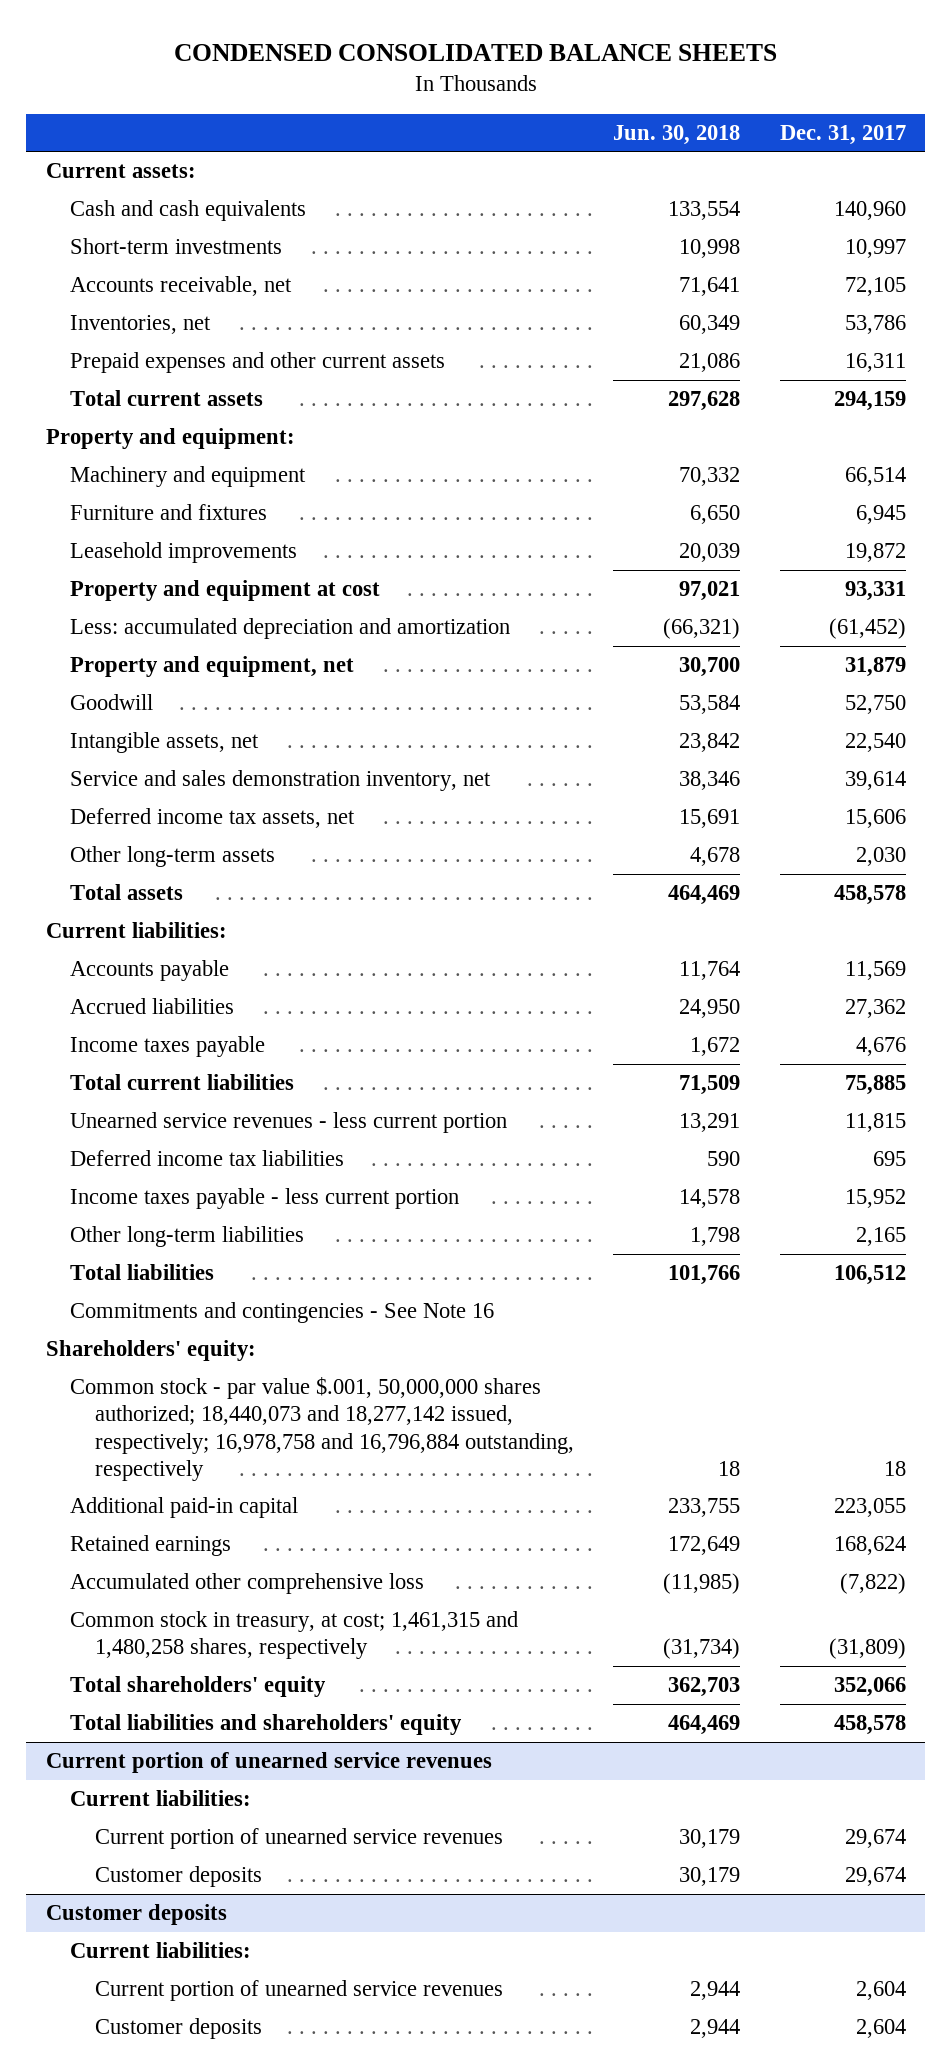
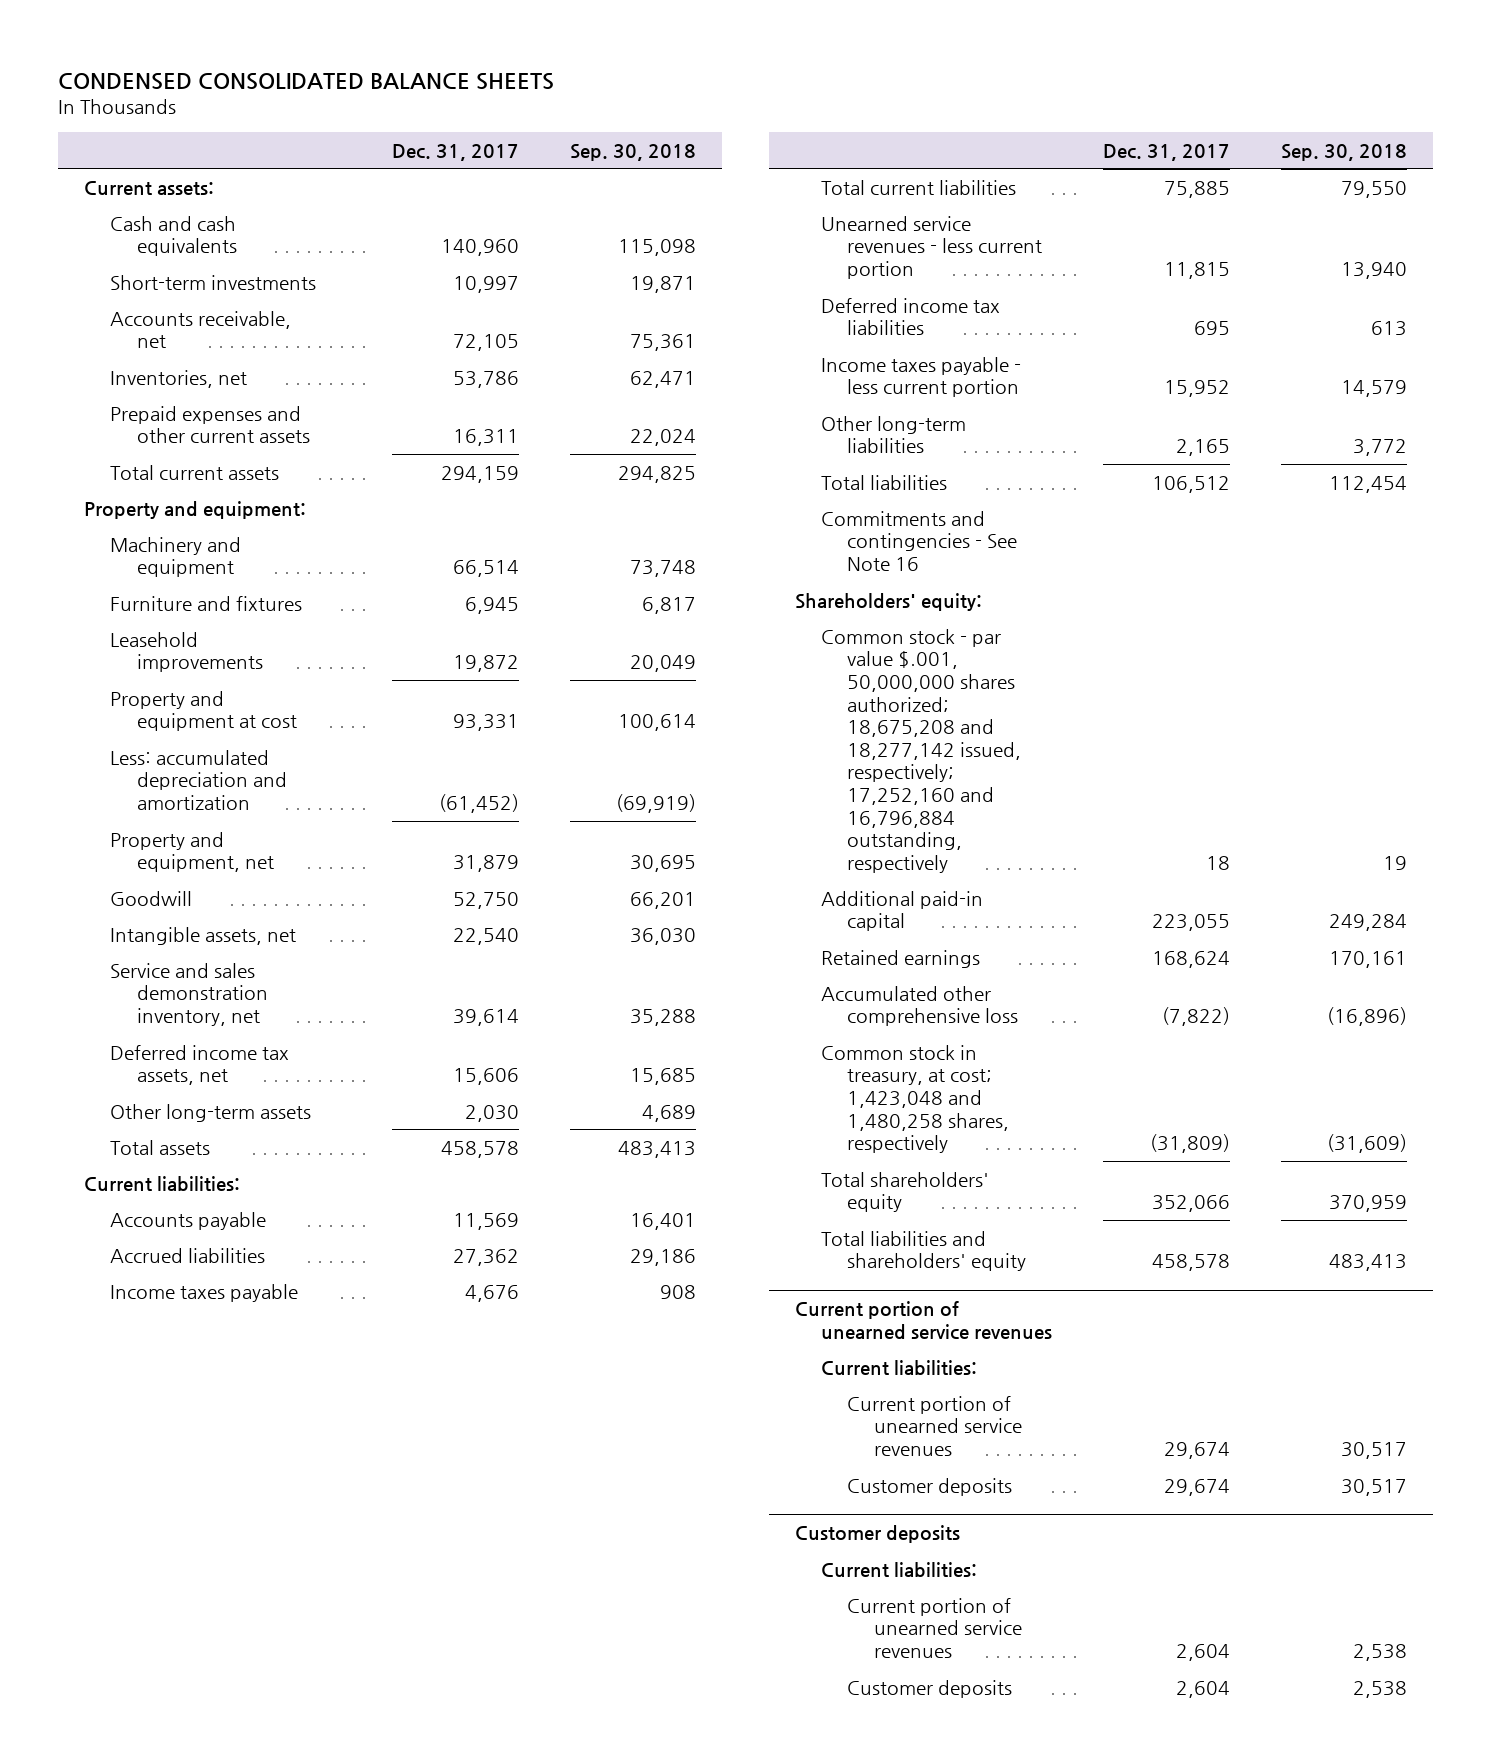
[613,124,741,145] Jun. 30, 2018 -> none
none -> [570,143,697,161] Sep. 30, 2018
[70,1377,574,1481] Common stock - par value $.001, 50,000,000 shares authorized; 18,440,073 and 18,277,142 issued, respectively; 16,978,758 and 16,796,884 outstanding, respectively -> [821,628,1022,873] Common stock - par value $.001, 50,000,000 shares authorized; 18,675,208 and 18,277,142 issued, respectively; 17,252,160 and 16,796,884 outstanding, respectively
[70,1611,519,1660] Common stock in treasury, at cost; 1,461,315 and 1,480,258 shares, respectively -> [821,1044,1010,1154] Common stock in treasury, at cost; 1,423,048 and 1,480,258 shares, respectively

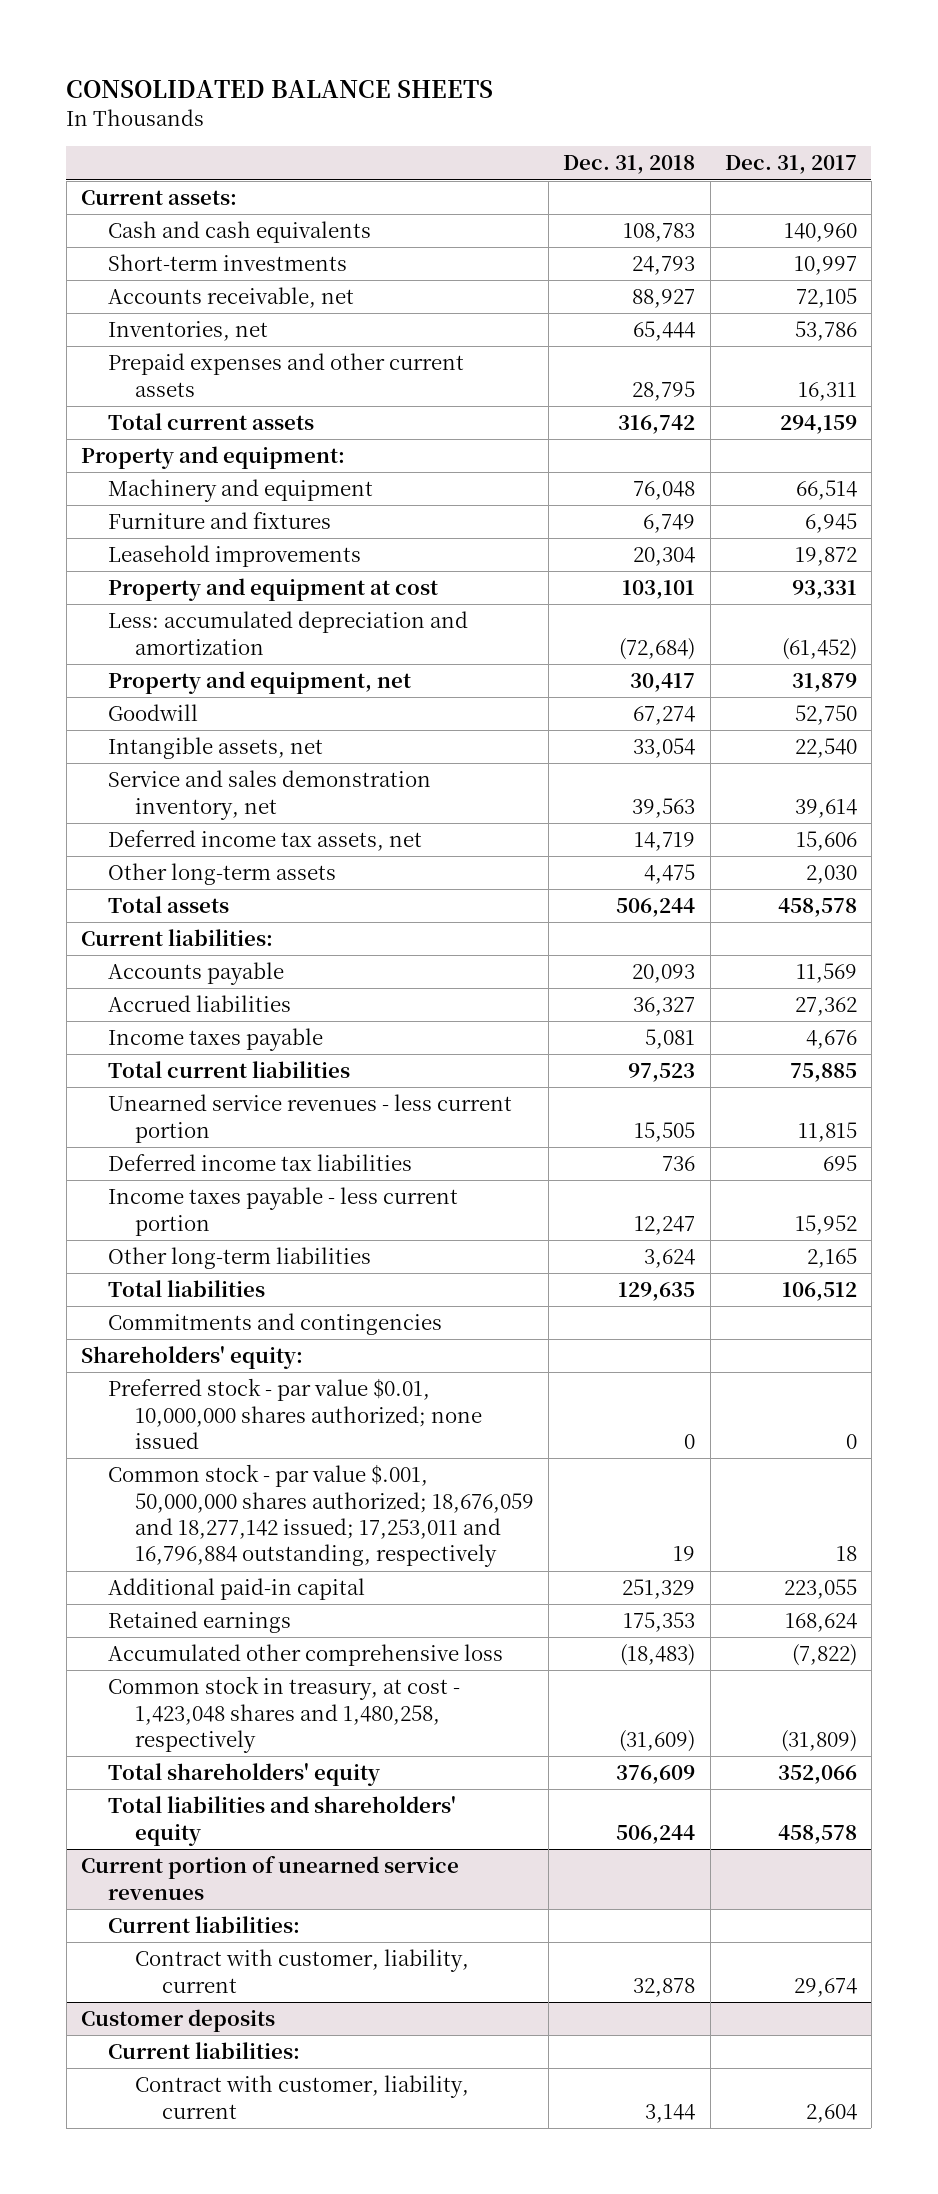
[58,72,555,90] CONDENSED CONSOLIDATED BALANCE SHEETS -> [66,80,494,99] CONSOLIDATED BALANCE SHEETS
[570,143,697,161] Sep. 30, 2018 -> none
none -> [563,155,696,175] Dec. 31, 2018
[821,510,1018,571] Commitments and contingencies - See Note 16 -> [108,1313,443,1336] Commitments and contingencies
none -> [108,1378,483,1450] Preferred stock - par value $0.01, 10,000,000 shares authorized; none issued
[821,628,1022,873] Common stock - par value $.001, 50,000,000 shares authorized; 18,675,208 and 18,277,142 issued, respectively; 17,252,160 and 16,796,884 outstanding, respectively -> [108,1464,535,1568] Common stock - par value $.001, 50,000,000 shares authorized; 18,676,059 and 18,277,142 issued; 17,253,011 and 16,796,884 outstanding, respectively
[821,1044,1010,1154] Common stock in treasury, at cost; 1,423,048 and 1,480,258 shares, respectively -> [108,1676,461,1754] Common stock in treasury, at cost - 1,423,048 shares and 1,480,258, respectively
[847,1477,1013,1496] Customer deposits -> none
[847,1395,1022,1456] Current portion of unearned service revenues -> [135,1949,470,1993] Contract with customer, liability, current
[847,1679,1013,1698] Customer deposits -> none
[847,1597,1022,1658] Current portion of unearned service revenues -> [135,2075,470,2119] Contract with customer, liability, current

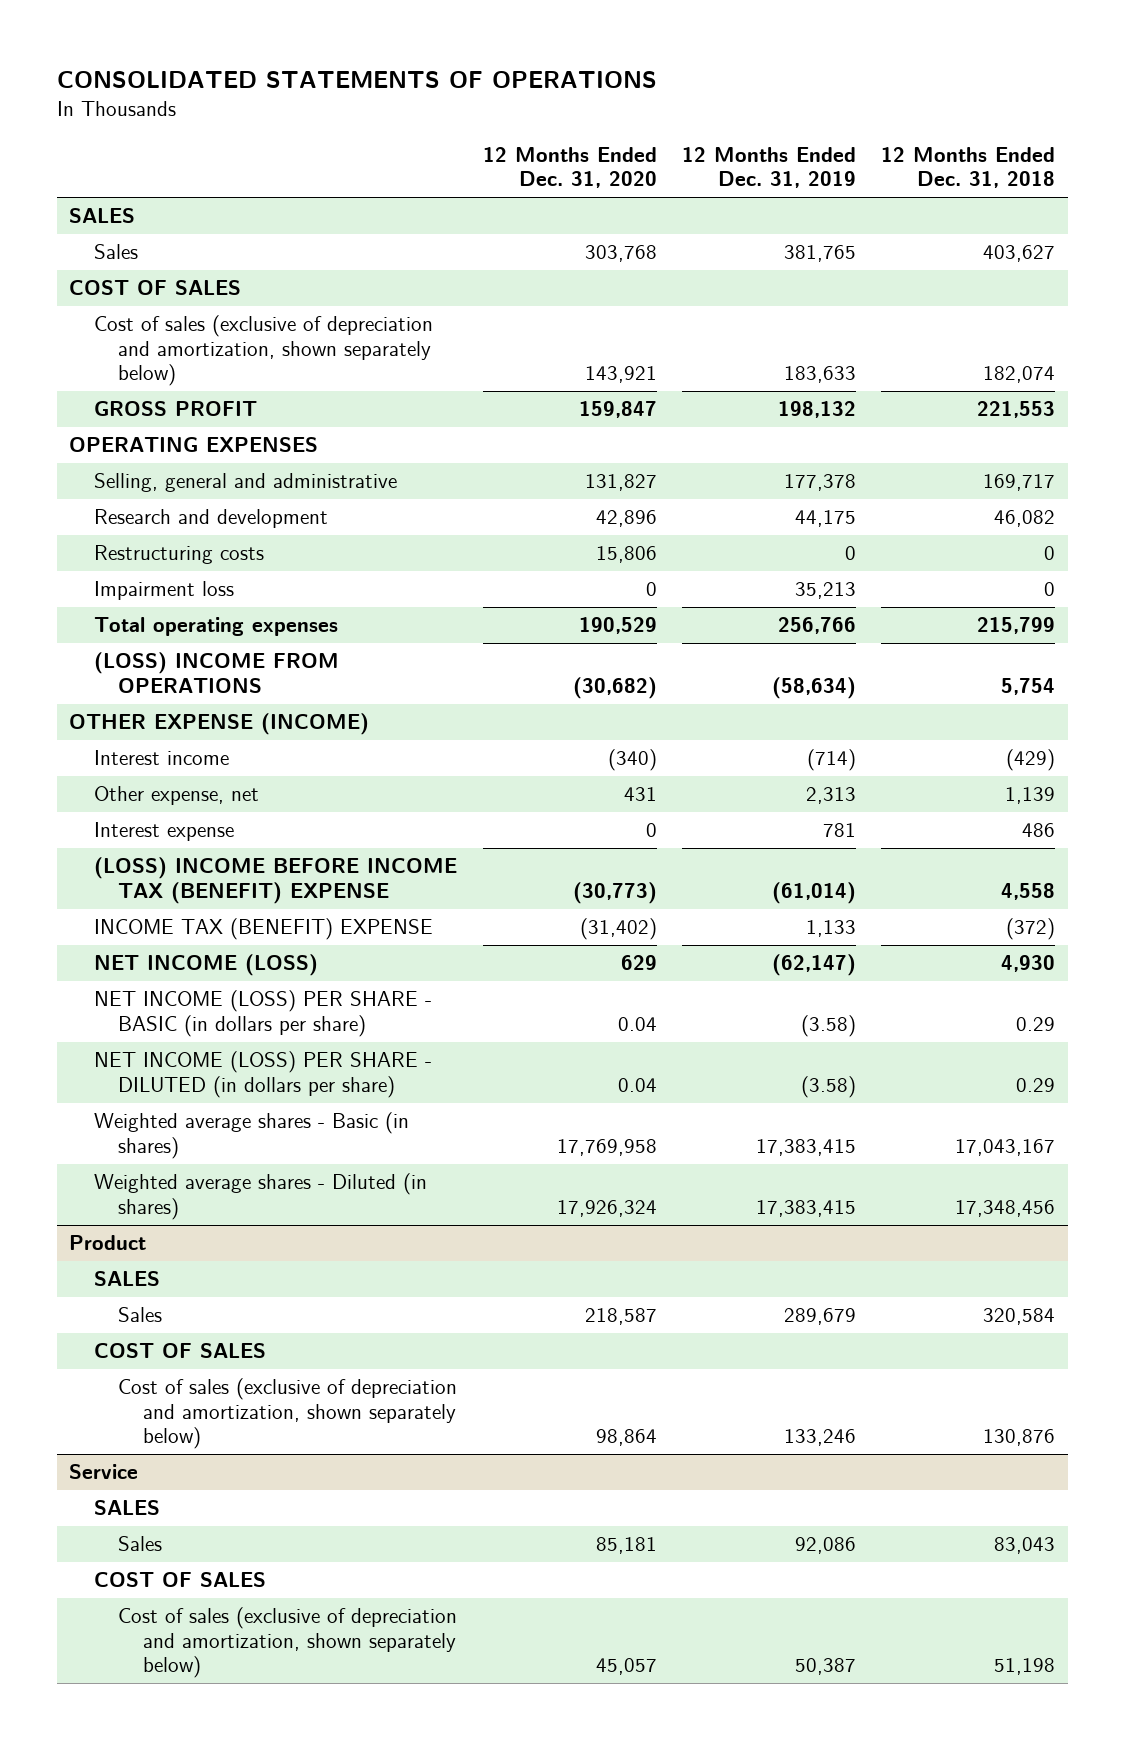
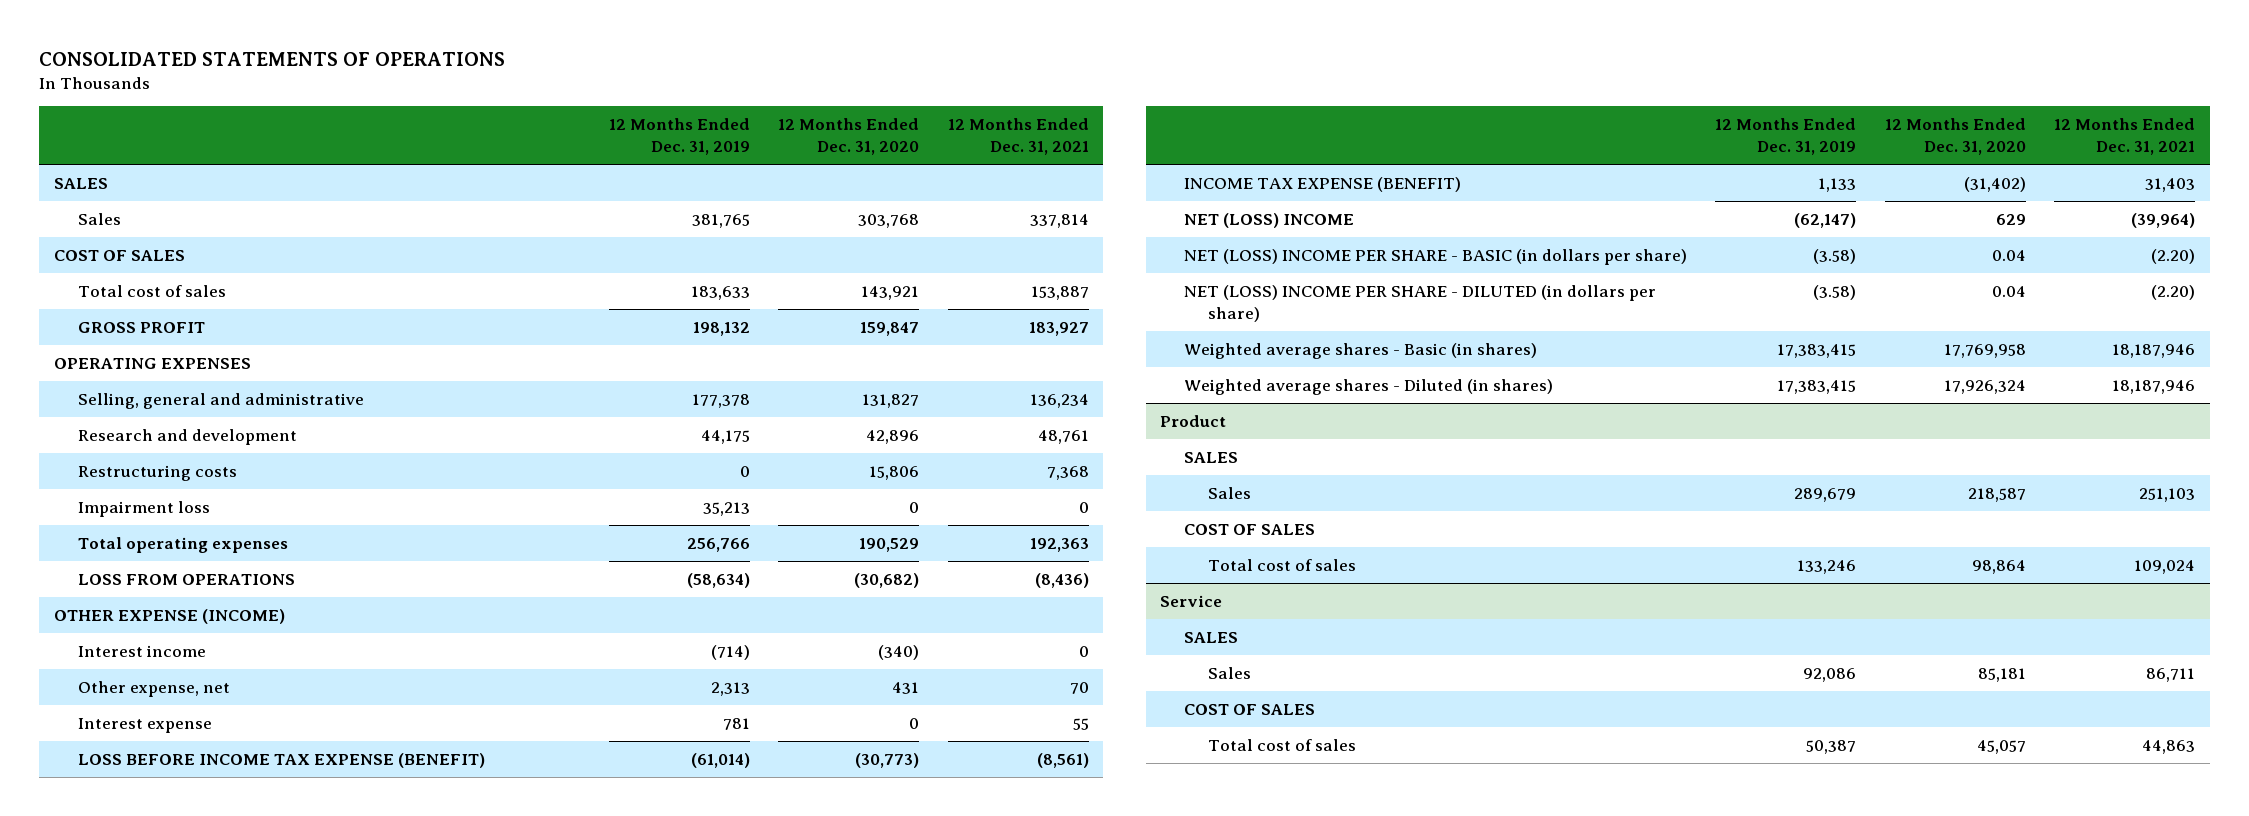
[880,147,1055,189] 12 Months Ended Dec. 31, 2018 -> none
none -> [947,118,1089,156] 12 Months Ended Dec. 31, 2021
[93,315,433,386] Cost of sales (exclusive of depreciation and amortization, shown separately below) -> [77,284,226,297] Total cost of sales
[93,652,339,693] (LOSS) INCOME FROM OPERATIONS -> [77,573,295,585] LOSS FROM OPERATIONS
[93,857,457,904] (LOSS) INCOME BEFORE INCOME TAX (BENEFIT) EXPENSE -> [77,752,485,768] LOSS BEFORE INCOME TAX EXPENSE (BENEFIT)
[93,918,433,941] INCOME TAX (BENEFIT) EXPENSE -> [1184,176,1462,192] INCOME TAX EXPENSE (BENEFIT)
[93,954,318,977] NET INCOME (LOSS) -> [1184,212,1355,228] NET (LOSS) INCOME
[93,990,432,1037] NET INCOME (LOSS) PER SHARE - BASIC (in dollars per share) -> [1184,248,1688,265] NET (LOSS) INCOME PER SHARE - BASIC (in dollars per share)
[93,1051,432,1098] NET INCOME (LOSS) PER SHARE - DILUTED (in dollars per share) -> [1184,284,1657,322] NET (LOSS) INCOME PER SHARE - DILUTED (in dollars per share)
[118,1378,458,1449] Cost of sales (exclusive of depreciation and amortization, shown separately below) -> [1207,558,1356,571] Total cost of sales
[118,1607,458,1678] Cost of sales (exclusive of depreciation and amortization, shown separately below) -> [1207,738,1356,751] Total cost of sales

